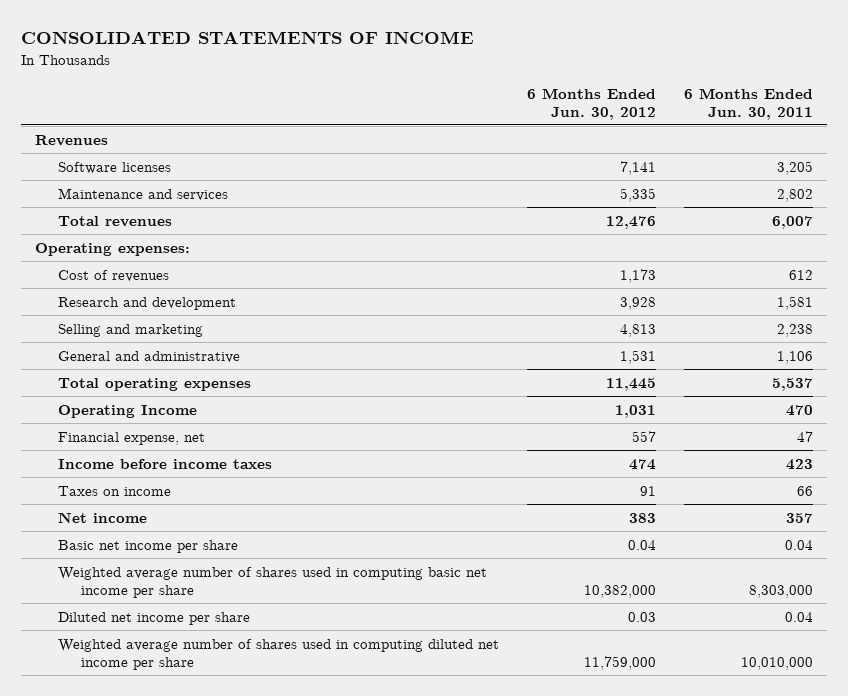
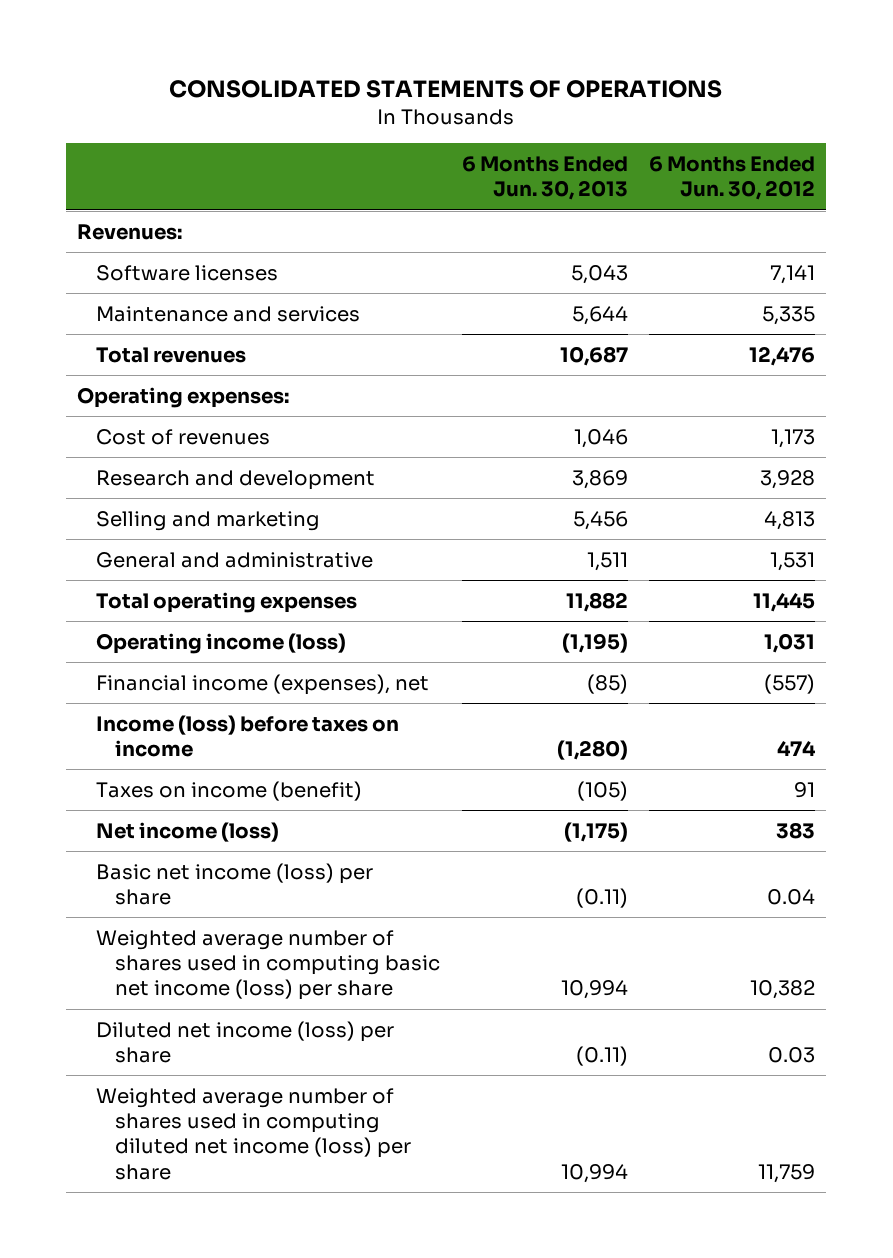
[20,31,474,45] CONSOLIDATED STATEMENTS OF INCOME -> [169,80,723,99] CONSOLIDATED STATEMENTS OF OPERATIONS
[684,87,814,120] 6 Months Ended Jun. 30, 2011 -> none
none -> [461,156,628,201] 6 Months Ended Jun. 30, 2013
[34,134,108,146] Revenues -> [77,223,183,240] Revenues:
[57,404,197,418] Operating Income -> [96,632,347,654] Operating income (loss)
[57,431,205,445] Financial expense, net -> [96,673,430,695] Financial income (expenses), net
[631,430,656,442] 557 -> [764,673,816,694] (557)
[57,458,272,469] Income before income taxes -> [96,714,400,757] Income (loss) before taxes on income
[57,485,171,496] Taxes on income -> [96,780,363,801] Taxes on income (benefit)
[57,511,147,523] Net income -> [96,821,280,842] Net income (loss)
[57,539,238,553] Basic net income per share -> [96,862,374,905] Basic net income (loss) per share
[57,566,487,598] Weighted average number of shares used in computing basic net income per share -> [96,929,440,1001] Weighted average number of shares used in computing basic net income (loss) per share
[583,584,656,598] 10,382,000 -> [750,980,816,1000] 10,382
[57,611,250,625] Diluted net income per share -> [96,1020,395,1063] Diluted net income (loss) per share
[57,638,499,670] Weighted average number of shares used in computing diluted net income per share -> [96,1087,411,1180] Weighted average number of shares used in computing diluted net income (loss) per share
[583,655,656,670] 11,759,000 -> [758,1163,816,1183] 11,759

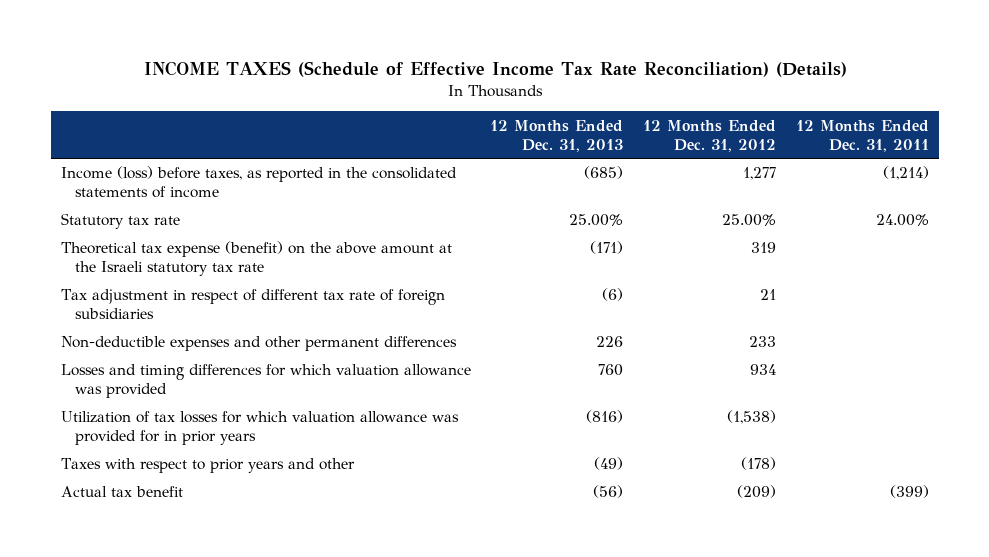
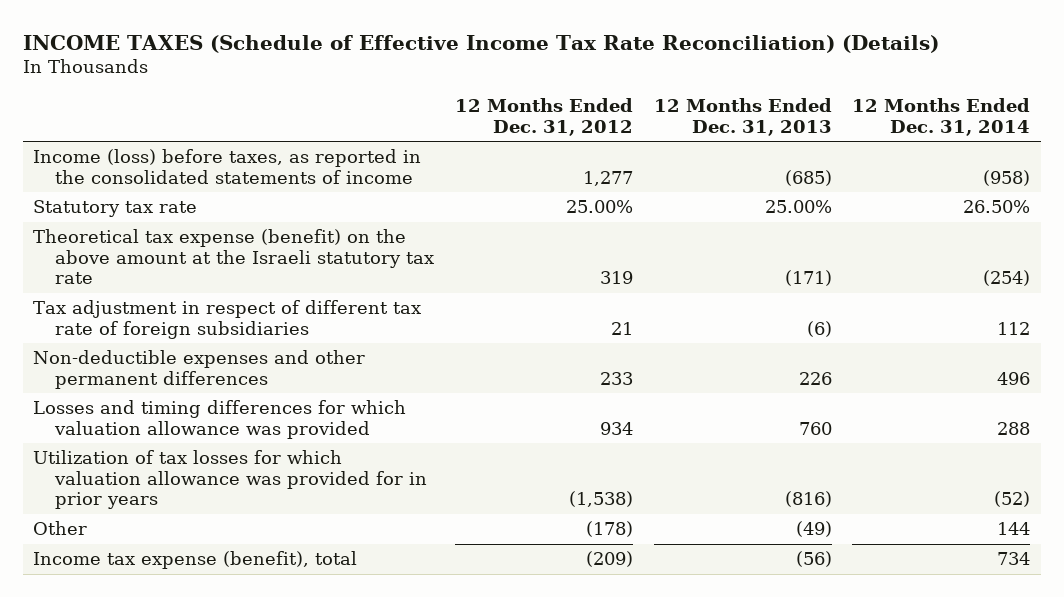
[795,119,929,152] 12 Months Ended Dec. 31, 2011 -> none
none -> [852,98,1031,136] 12 Months Ended Dec. 31, 2014
[60,458,355,474] Taxes with respect to prior years and other -> [33,521,88,536] Other
[60,486,183,498] Actual tax benefit -> [33,551,358,570] Income tax expense (benefit), total

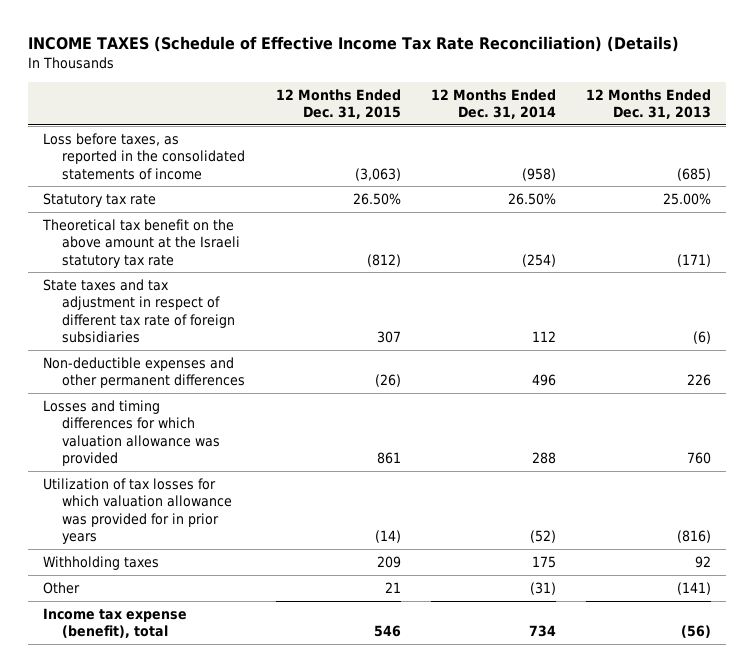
[454,98,633,136] 12 Months Ended Dec. 31, 2012 -> none
none -> [275,88,401,119] 12 Months Ended Dec. 31, 2015
[33,149,422,184] Income (loss) before taxes, as reported in the consolidated statements of income -> [43,132,246,180] Loss before taxes, as reported in the consolidated statements of income
[33,229,434,284] Theoretical tax expense (benefit) on the above amount at the Israeli statutory tax rate -> [42,218,241,268] Theoretical tax benefit on the above amount at the Israeli statutory tax rate
[33,300,422,339] Tax adjustment in respect of different tax rate of foreign subsidiaries -> [43,278,236,343] State taxes and tax adjustment in respect of different tax rate of foreign subsidiaries
none -> [43,555,160,570] Withholding taxes
[795,521,832,538] (49) -> [676,581,711,595] (141)
[997,522,1031,536] 144 -> [529,581,556,595] (31)

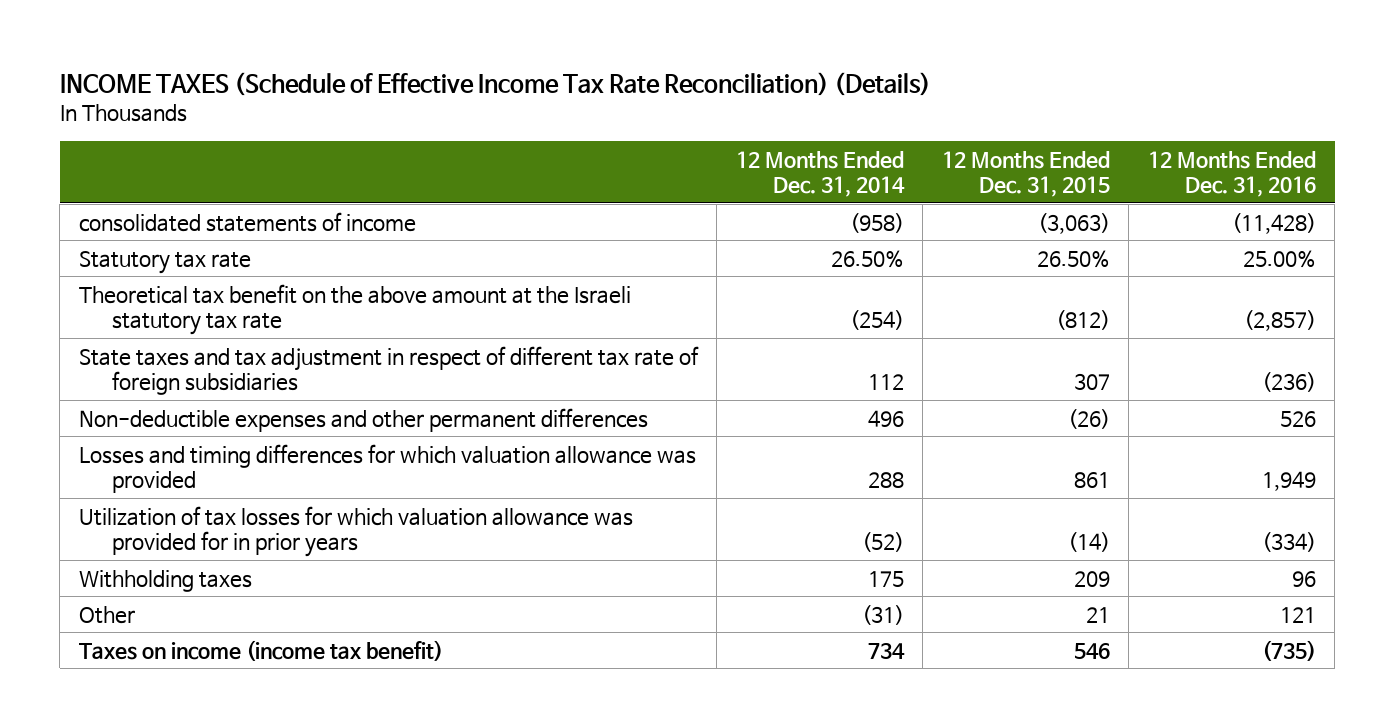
[585,88,711,119] 12 Months Ended Dec. 31, 2013 -> none
none -> [1147,150,1316,197] 12 Months Ended Dec. 31, 2016
[43,132,246,180] Loss before taxes, as reported in the consolidated statements of income -> [78,211,416,232] consolidated statements of income
[43,607,188,639] Income tax expense (benefit), total -> [78,639,443,661] Taxes on income (income tax benefit)

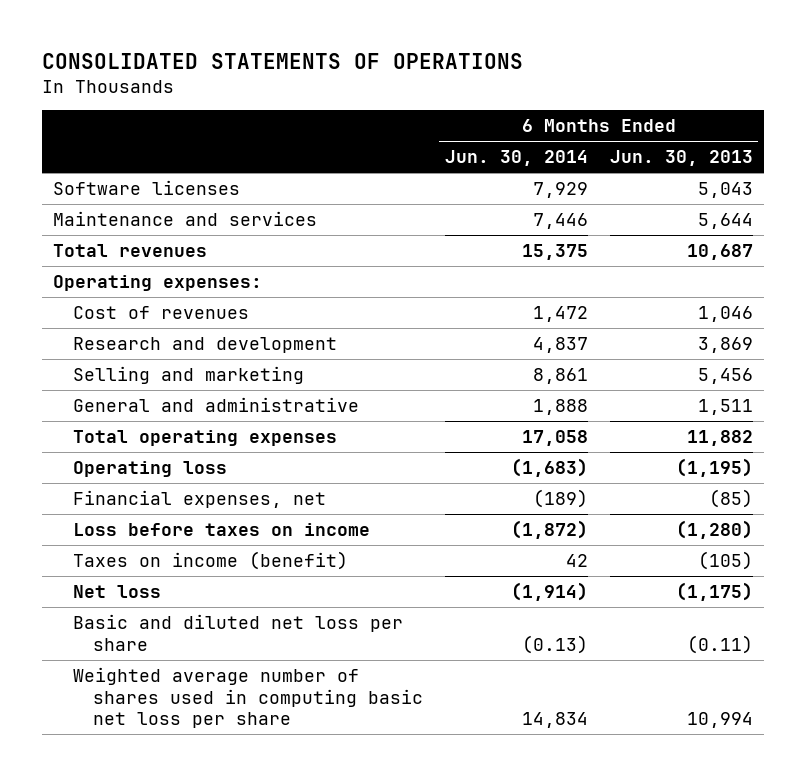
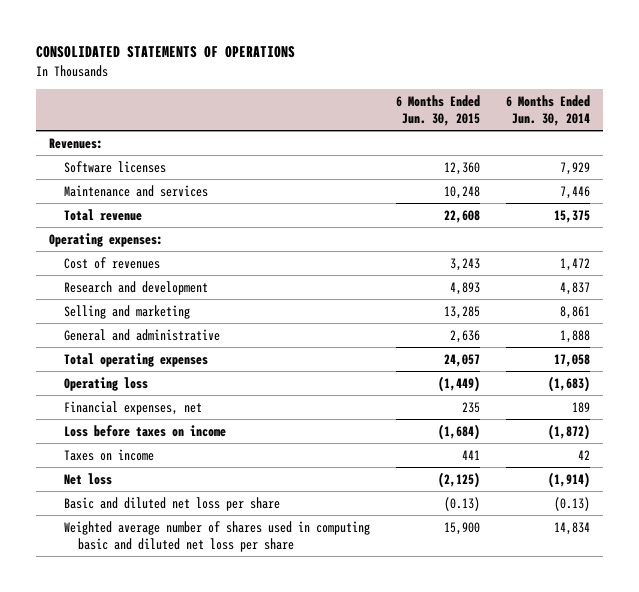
[609,150,753,167] Jun. 30, 2013 -> none
none -> [395,94,480,126] 6 Months Ended Jun. 30, 2015
none -> [49,137,104,149] Revenues:
[52,243,207,257] Total revenues -> [63,208,142,221] Total revenue
[532,488,588,508] (189) -> [571,401,590,413] 189
[72,550,348,570] Taxes on income (benefit) -> [63,448,154,461] Taxes on income
[72,666,423,729] Weighted average number of shares used in computing basic net loss per share -> [63,520,370,552] Weighted average number of shares used in computing basic and diluted net loss per share

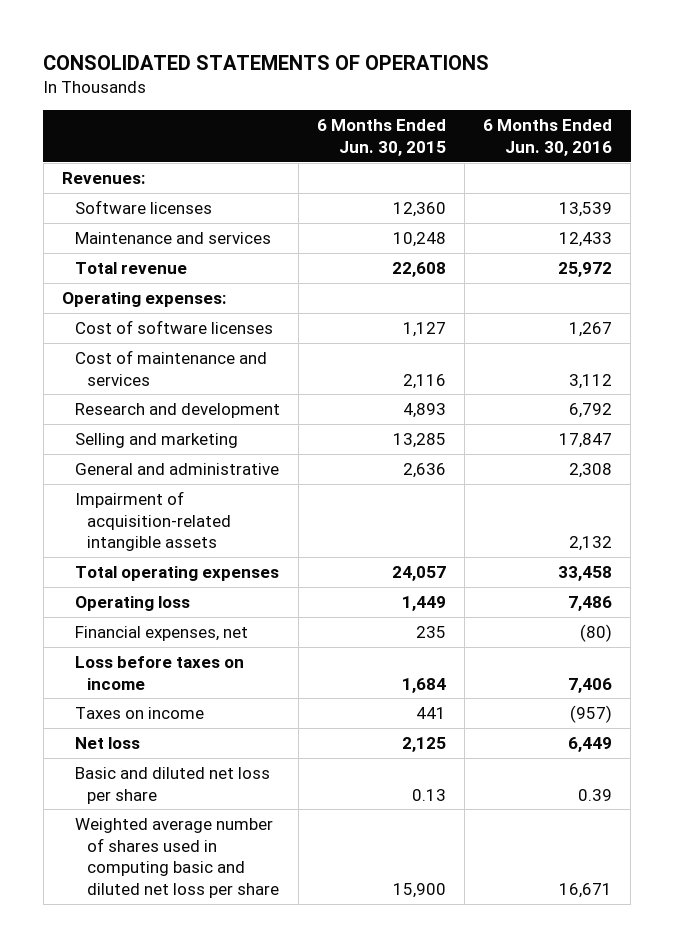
[505,94,590,126] 6 Months Ended Jun. 30, 2014 -> none
none -> [483,119,613,157] 6 Months Ended Jun. 30, 2016
[63,256,160,269] Cost of revenues -> none
none -> [74,319,273,334] Cost of software licenses
none -> [74,349,267,386] Cost of maintenance and services
none -> [74,490,232,552] Impairment of acquisition-related intangible assets
[437,375,480,392] (1,449) -> [401,595,446,611] 1,449
[437,423,480,440] (1,684) -> [401,677,446,693] 1,684
[437,471,480,488] (2,125) -> [401,736,446,752] 2,125
[443,496,480,511] (0.13) -> [411,788,446,801] 0.13

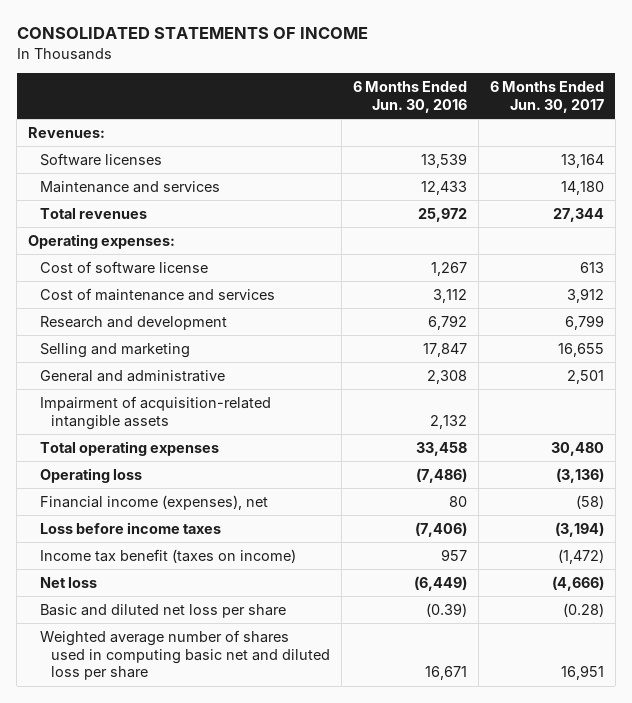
[43,54,490,70] CONSOLIDATED STATEMENTS OF OPERATIONS -> [16,27,368,40] CONSOLIDATED STATEMENTS OF INCOME
[316,119,446,157] 6 Months Ended Jun. 30, 2015 -> none
none -> [489,81,604,113] 6 Months Ended Jun. 30, 2017
[74,261,187,274] Total revenue -> [39,207,147,219] Total revenues
[74,319,273,334] Cost of software licenses -> [39,260,208,274] Cost of software license
[568,595,613,611] 7,486 -> [416,467,468,483] (7,486)
[74,625,248,641] Financial expenses, net -> [39,494,268,510] Financial income (expenses), net
[580,623,613,642] (80) -> [449,495,468,507] 80
[74,655,244,690] Loss before taxes on income -> [39,521,221,534] Loss before income taxes
[568,677,613,693] 7,406 -> [415,521,468,537] (7,406)
[74,706,204,719] Taxes on income -> [39,548,296,563] Income tax benefit (taxes on income)
[570,704,613,723] (957) -> [441,548,468,561] 957
[568,736,613,752] 6,449 -> [414,575,468,591] (6,449)
[578,788,613,801] 0.39 -> [426,602,468,617] (0.39)
[74,817,280,898] Weighted average number of shares used in computing basic and diluted net loss per share -> [39,629,331,681] Weighted average number of shares used in computing basic net and diluted loss per share

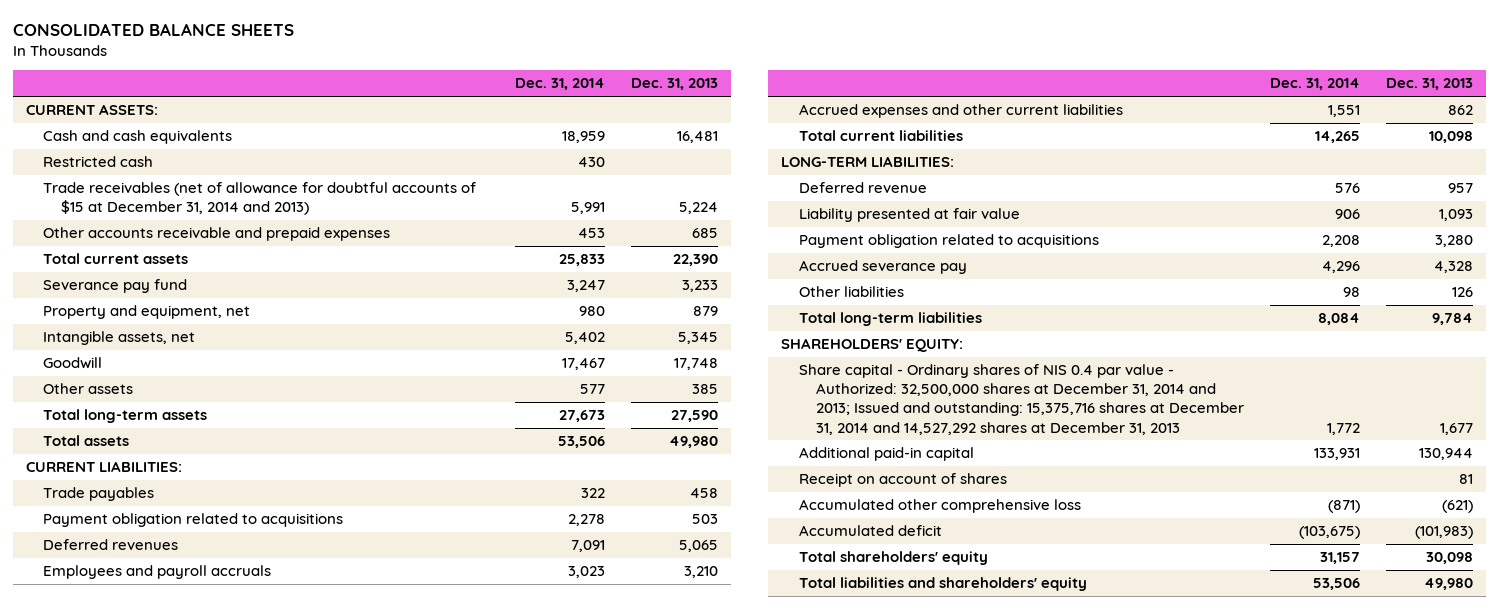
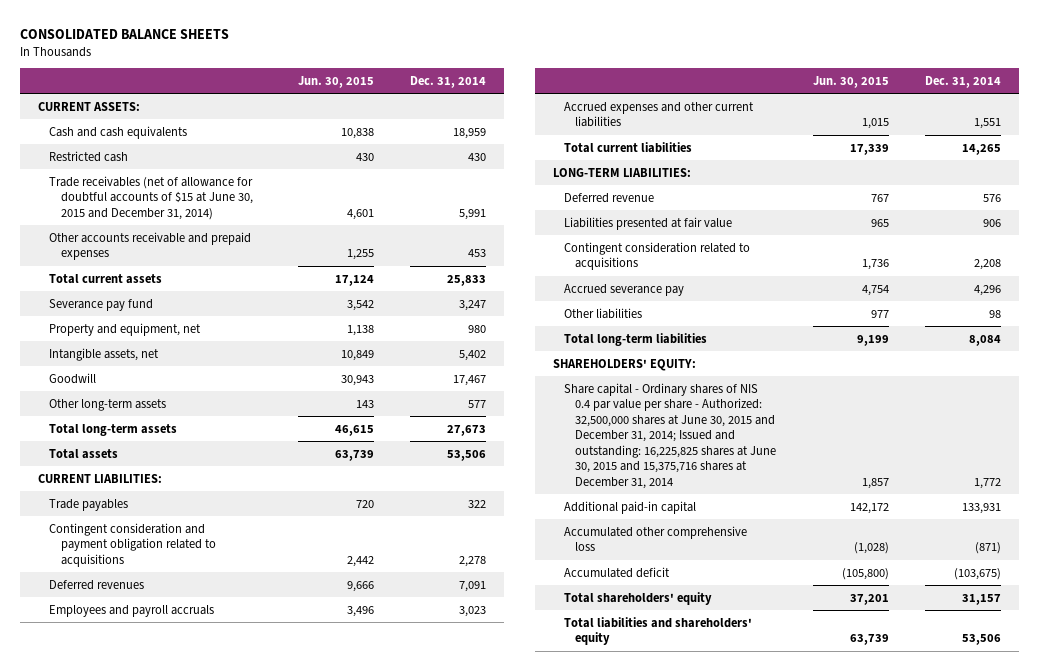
[631,78,719,91] Dec. 31, 2013 -> none
none -> [297,75,374,88] Jun. 30, 2015
[43,182,477,216] Trade receivables (net of allowance for doubtful accounts of $15 at December 31, 2014 and 2013) -> [49,175,254,220] Trade receivables (net of allowance for doubtful accounts of $15 at June 30, 2015 and December 31, 2014)
[43,383,134,395] Other assets -> [49,398,167,411] Other long-term assets
[43,513,344,528] Payment obligation related to acquisitions -> [49,522,216,567] Contingent consideration and payment obligation related to acquisitions
[798,208,1020,223] Liability presented at fair value -> [564,216,733,230] Liabilities presented at fair value
[798,234,1099,249] Payment obligation related to acquisitions -> [564,241,751,271] Contingent consideration related to acquisitions
[798,364,1245,435] Share capital - Ordinary shares of NIS 0.4 par value - Authorized: 32,500,000 shares at December 31, 2014 and 2013; Issued and outstanding: 15,375,716 shares at December 31, 2014 and 14,527,292 shares at December 31, 2013 -> [564,382,777,489] Share capital - Ordinary shares of NIS 0.4 par value per share - Authorized: 32,500,000 shares at June 30, 2015 and December 31, 2014; Issued and outstanding: 16,225,825 shares at June 30, 2015 and 15,375,716 shares at December 31, 2014
[798,473,1007,488] Receipt on account of shares -> none

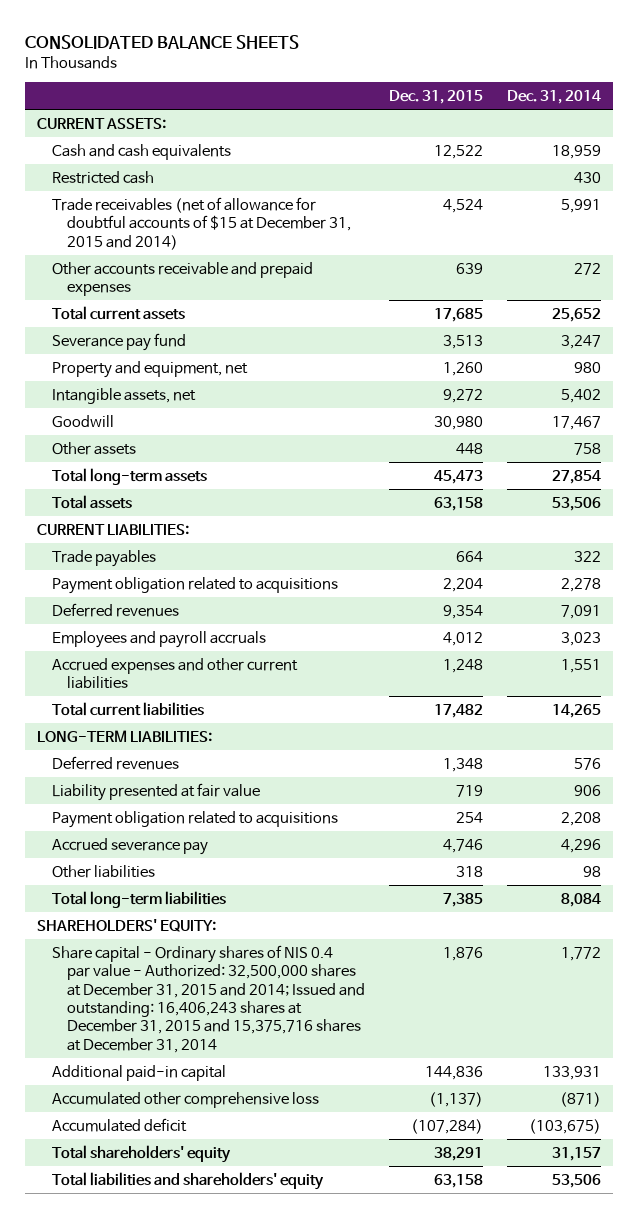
[297,75,374,88] Jun. 30, 2015 -> none
none -> [388,89,483,104] Dec. 31, 2015
[49,175,254,220] Trade receivables (net of allowance for doubtful accounts of $15 at June 30, 2015 and December 31, 2014) -> [52,196,351,250] Trade receivables (net of allowance for doubtful accounts of $15 at December 31, 2015 and 2014)
[468,249,487,258] 453 -> [573,262,601,275] 272
[447,274,487,286] 25,833 -> [551,307,601,322] 25,652
[49,398,167,411] Other long-term assets -> [52,441,137,455] Other assets
[468,399,487,408] 577 -> [573,442,601,455] 758
[447,424,487,436] 27,673 -> [551,469,601,484] 27,854
[49,522,216,567] Contingent consideration and payment obligation related to acquisitions -> [52,576,339,594] Payment obligation related to acquisitions
[564,192,655,203] Deferred revenue -> [52,755,180,770] Deferred revenues
[564,216,733,230] Liabilities presented at fair value -> [52,782,261,801] Liability presented at fair value
[564,241,751,271] Contingent consideration related to acquisitions -> [52,810,339,828] Payment obligation related to acquisitions
[564,382,777,489] Share capital - Ordinary shares of NIS 0.4 par value per share - Authorized: 32,500,000 shares at June 30, 2015 and December 31, 2014; Issued and outstanding: 16,225,825 shares at June 30, 2015 and 15,375,716 shares at December 31, 2014 -> [52,944,365,1053] Share capital - Ordinary shares of NIS 0.4 par value - Authorized: 32,500,000 shares at December 31, 2015 and 2014; Issued and outstanding: 16,406,243 shares at December 31, 2015 and 15,375,716 shares at December 31, 2014

